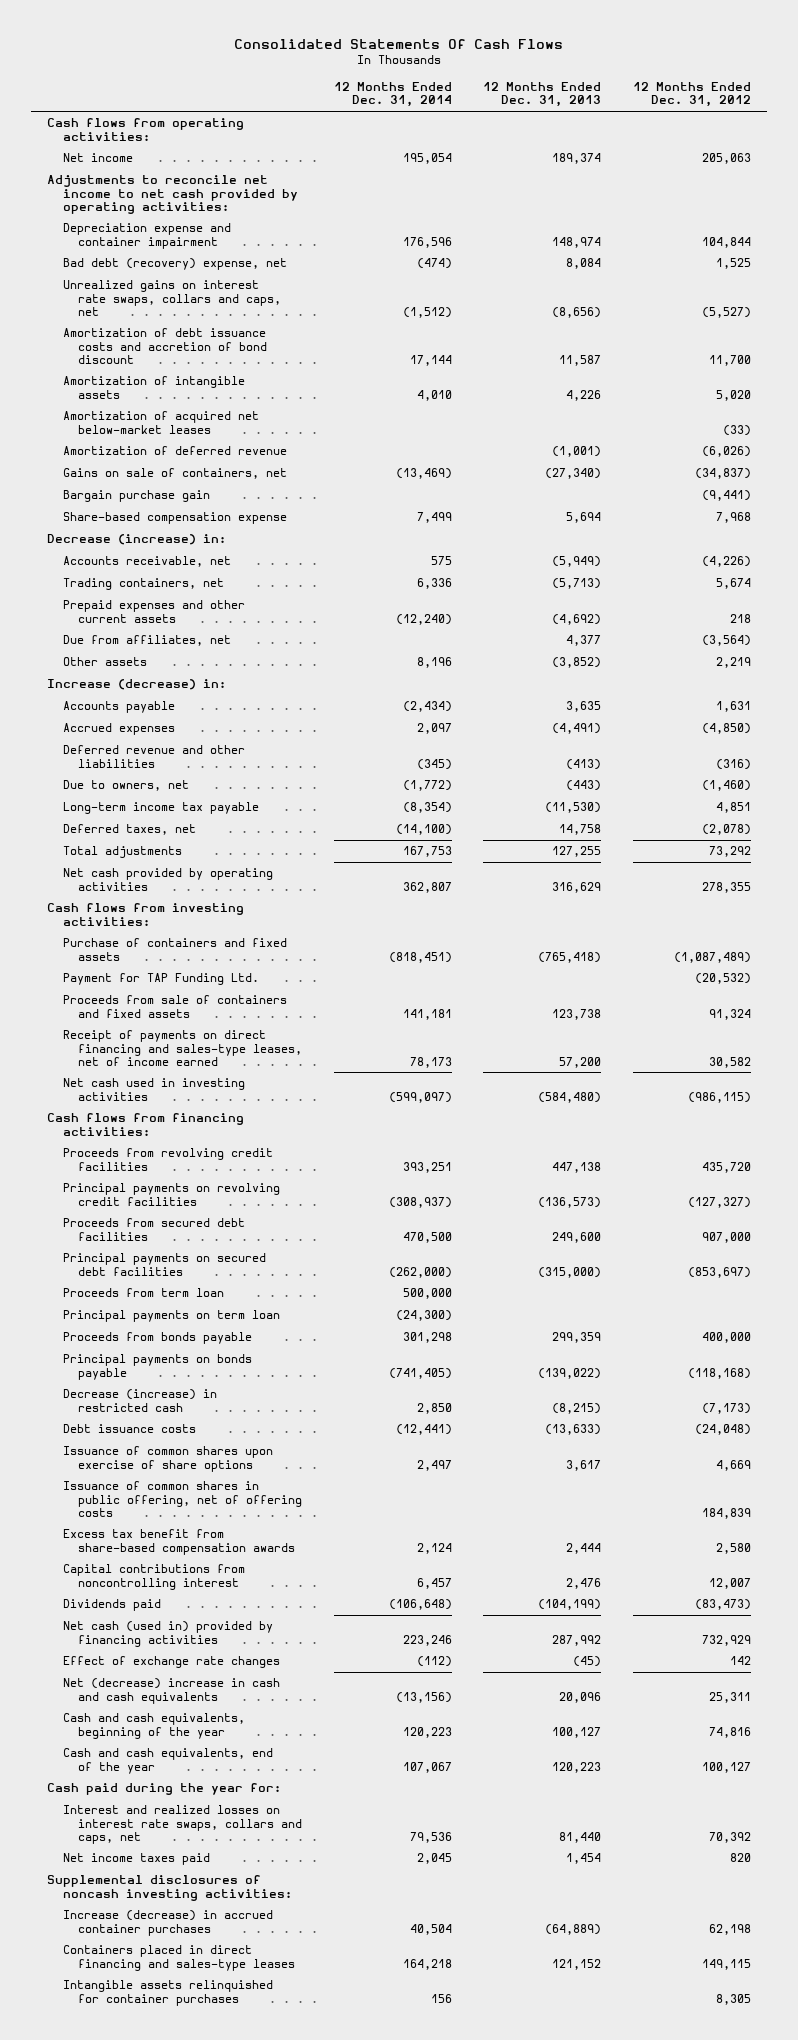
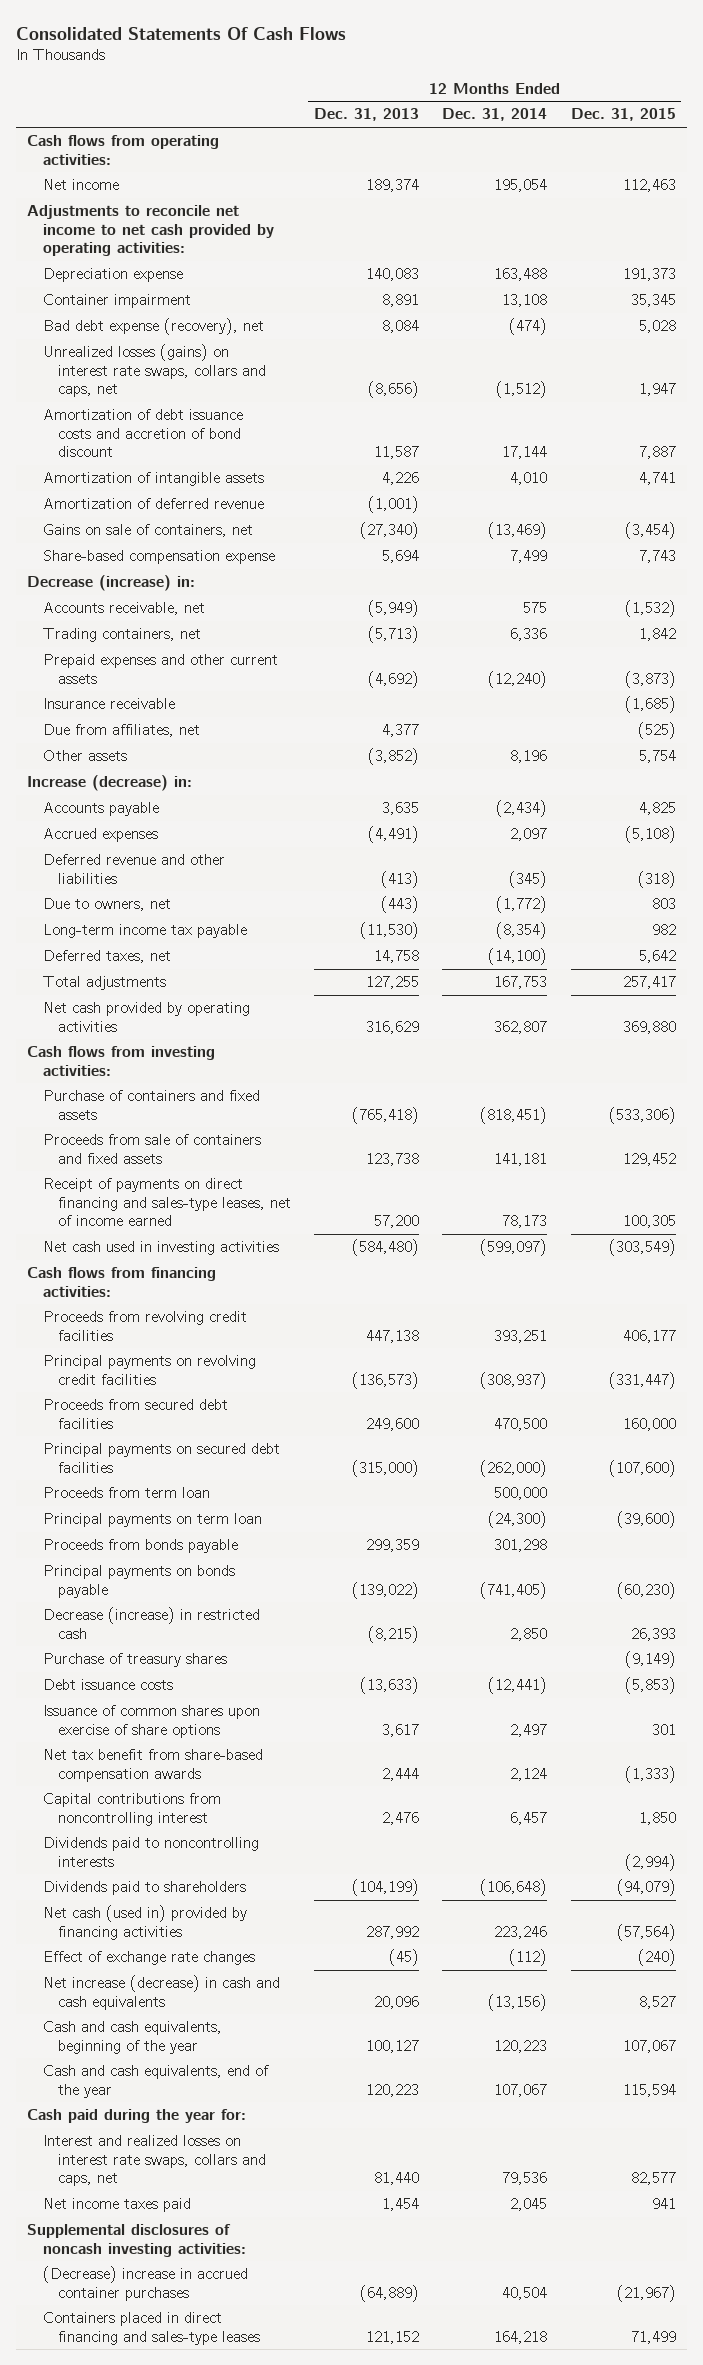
[633,82,752,108] 12 Months Ended Dec. 31, 2012 -> none
none -> [570,108,676,122] Dec. 31, 2015
[62,223,231,249] Depreciation expense and container impairment -> none
none -> [42,268,183,283] Depreciation expense
none -> [42,294,191,309] Container impairment
[62,258,287,271] Bad debt (recovery) expense, net -> [42,318,264,336] Bad debt expense (recovery), net
[62,280,282,316] Unrealized gains on interest rate swaps, collars and caps, net -> [42,344,267,398] Unrealized losses (gains) on interest rate swaps, collars and caps, net
[62,411,259,434] Amortization of acquired net below-market leases -> none
[62,490,210,503] Bargain purchase gain -> none
none -> [42,698,175,710] Insurance receivable
[62,973,259,986] Payment for TAP Funding Ltd. -> none
none -> [42,1653,227,1668] Purchase of treasury shares
[62,1481,303,1517] Issuance of common shares in public offering, net of offering costs -> none
[62,1529,296,1555] Excess tax benefit from share-based compensation awards -> [42,1749,263,1782] Net tax benefit from share-based compensation awards
none -> [42,1837,259,1867] Dividends paid to noncontrolling interests
[62,1599,161,1612] Dividends paid -> [42,1881,246,1896] Dividends paid to shareholders
[62,1678,280,1704] Net (decrease) increase in cash and cash equivalents -> [42,1975,280,2010] Net increase (decrease) in cash and cash equivalents
[62,1910,273,1936] Increase (decrease) in accrued container purchases -> [42,2266,248,2301] (Decrease) increase in accrued container purchases
[62,1980,273,2006] Intangible assets relinquished for container purchases -> none

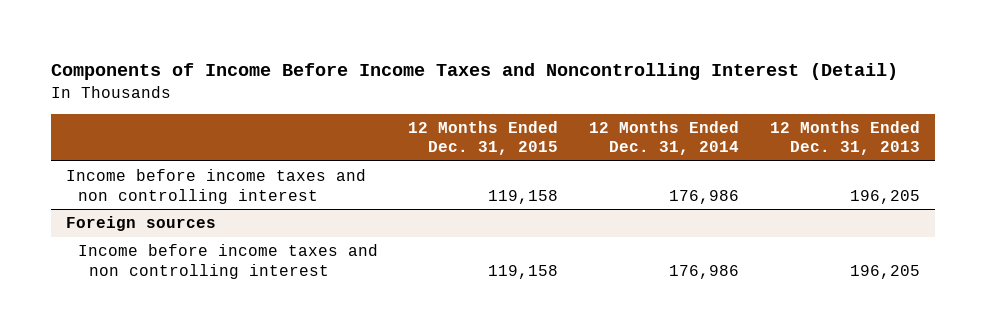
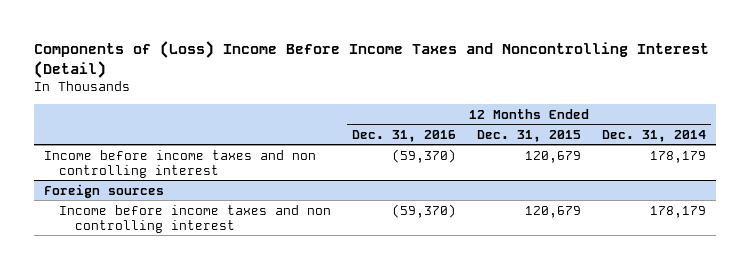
[51,62,899,80] Components of Income Before Income Taxes and Noncontrolling Interest (Detail) -> [33,40,709,78] Components of (Loss) Income Before Income Taxes and Noncontrolling Interest (Detail)
[769,121,920,156] 12 Months Ended Dec. 31, 2013 -> none
none -> [352,129,457,142] Dec. 31, 2016
[488,189,559,204] 119,158 -> [524,150,581,163] 120,679
[669,189,740,204] 176,986 -> [649,150,706,163] 178,179
[488,264,559,279] 119,158 -> [524,205,581,218] 120,679
[669,264,740,279] 176,986 -> [649,205,706,218] 178,179

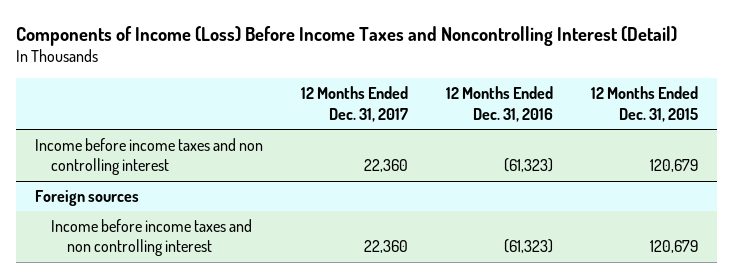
[33,40,709,78] Components of (Loss) Income Before Income Taxes and Noncontrolling Interest (Detail) -> [16,25,678,46] Components of Income (Loss) Before Income Taxes and Noncontrolling Interest (Detail)
[601,129,706,142] Dec. 31, 2014 -> none
none -> [300,86,408,122] 12 Months Ended Dec. 31, 2017
[392,148,457,163] (59,370) -> [503,158,553,173] (61,323)
[392,203,457,218] (59,370) -> [503,239,553,254] (61,323)

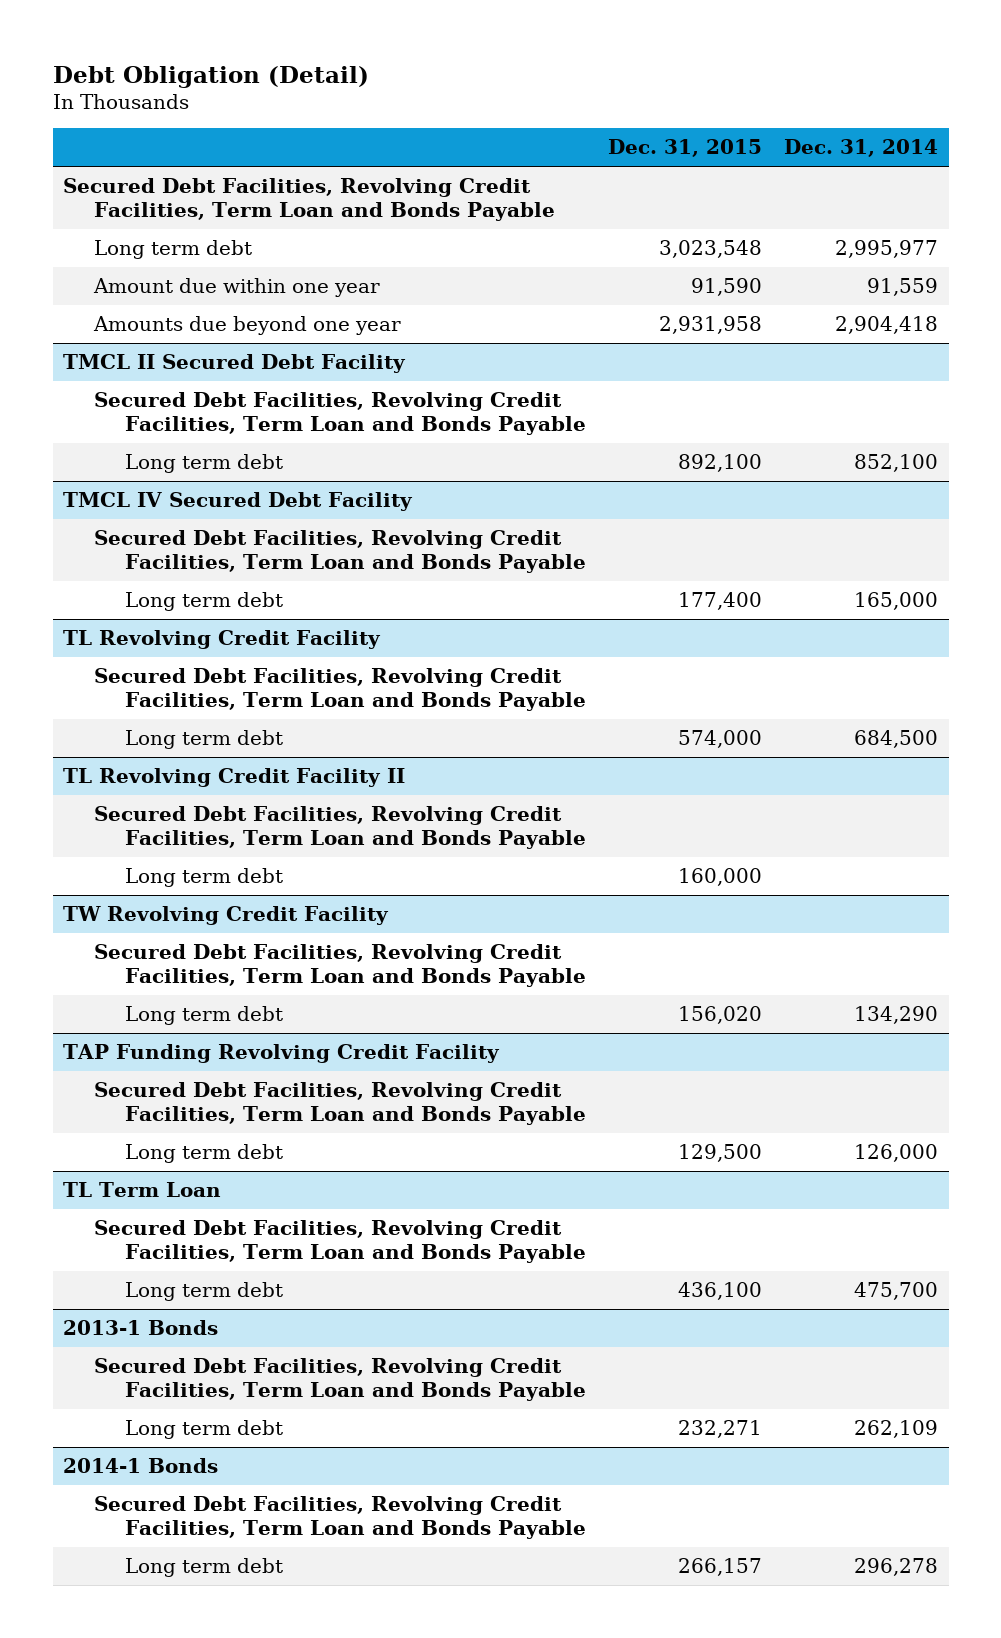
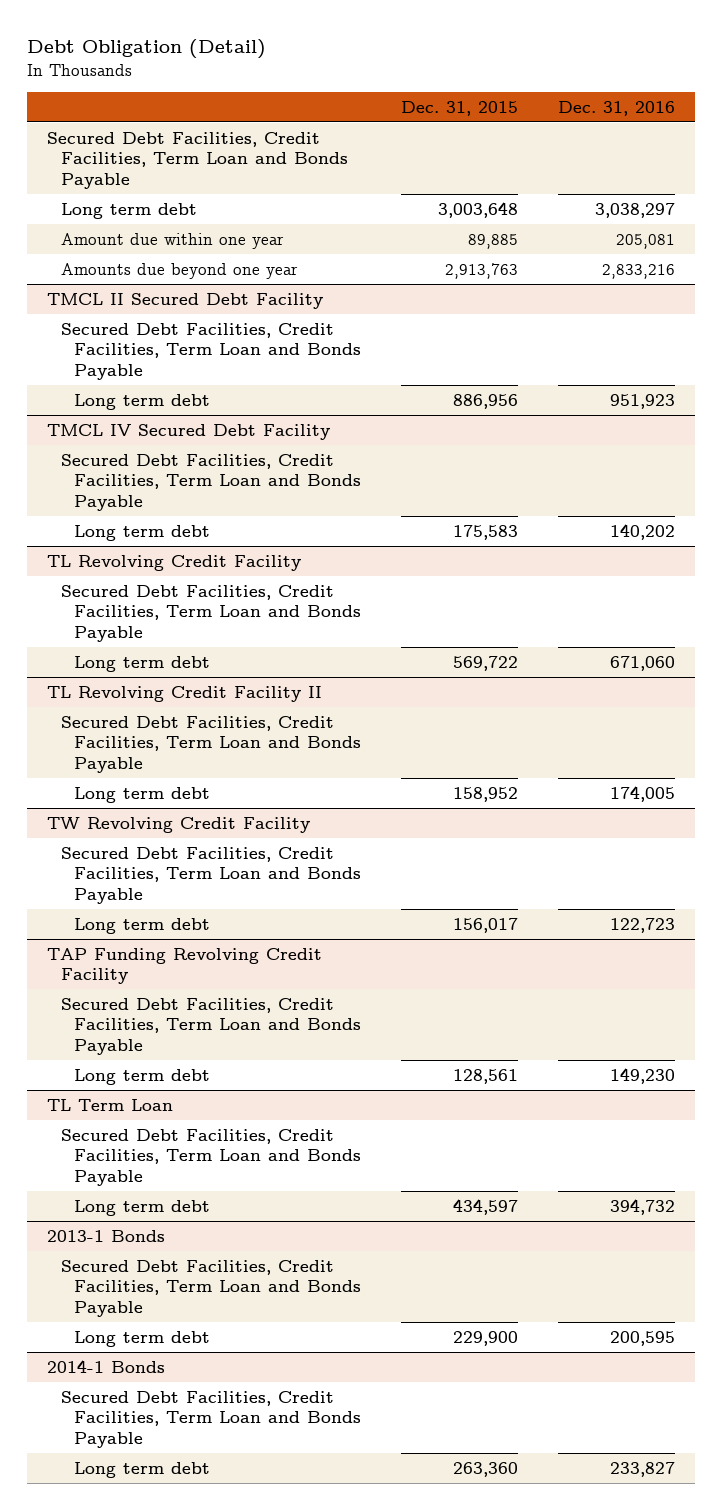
[783,139,938,158] Dec. 31, 2014 -> none
none -> [558,100,676,116] Dec. 31, 2016
[63,178,556,222] Secured Debt Facilities, Revolving Credit Facilities, Term Loan and Bonds Payable -> [47,131,348,189] Secured Debt Facilities, Credit Facilities, Term Loan and Bonds Payable
[659,240,763,259] 3,023,548 -> [438,201,519,218] 3,003,648
[691,278,763,297] 91,590 -> [468,233,519,249] 89,885
[659,316,763,335] 2,931,958 -> [445,262,519,279] 2,913,763
[94,392,587,436] Secured Debt Facilities, Revolving Credit Facilities, Term Loan and Bonds Payable -> [60,322,362,380] Secured Debt Facilities, Credit Facilities, Term Loan and Bonds Payable
[678,454,763,473] 892,100 -> [453,393,519,409] 886,956
[94,530,587,574] Secured Debt Facilities, Revolving Credit Facilities, Term Loan and Bonds Payable -> [60,453,362,511] Secured Debt Facilities, Credit Facilities, Term Loan and Bonds Payable
[678,592,763,611] 177,400 -> [453,524,519,540] 175,583
[94,668,587,712] Secured Debt Facilities, Revolving Credit Facilities, Term Loan and Bonds Payable -> [60,584,362,642] Secured Debt Facilities, Credit Facilities, Term Loan and Bonds Payable
[678,730,763,749] 574,000 -> [453,655,519,671] 569,722
[94,806,587,850] Secured Debt Facilities, Revolving Credit Facilities, Term Loan and Bonds Payable -> [60,715,362,773] Secured Debt Facilities, Credit Facilities, Term Loan and Bonds Payable
[678,868,763,887] 160,000 -> [453,786,519,802] 158,952
[94,944,587,988] Secured Debt Facilities, Revolving Credit Facilities, Term Loan and Bonds Payable -> [60,846,362,904] Secured Debt Facilities, Credit Facilities, Term Loan and Bonds Payable
[678,1006,763,1025] 156,020 -> [453,917,519,933] 156,017
[94,1082,587,1126] Secured Debt Facilities, Revolving Credit Facilities, Term Loan and Bonds Payable -> [60,997,362,1055] Secured Debt Facilities, Credit Facilities, Term Loan and Bonds Payable
[678,1144,763,1163] 129,500 -> [453,1068,519,1084] 128,561
[94,1220,587,1264] Secured Debt Facilities, Revolving Credit Facilities, Term Loan and Bonds Payable -> [60,1128,362,1186] Secured Debt Facilities, Credit Facilities, Term Loan and Bonds Payable
[678,1282,763,1301] 436,100 -> [453,1198,519,1215] 434,597
[94,1358,587,1402] Secured Debt Facilities, Revolving Credit Facilities, Term Loan and Bonds Payable -> [60,1259,362,1317] Secured Debt Facilities, Credit Facilities, Term Loan and Bonds Payable
[678,1420,763,1439] 232,271 -> [453,1330,519,1346] 229,900
[94,1496,587,1540] Secured Debt Facilities, Revolving Credit Facilities, Term Loan and Bonds Payable -> [60,1390,362,1448] Secured Debt Facilities, Credit Facilities, Term Loan and Bonds Payable
[678,1558,763,1577] 266,157 -> [453,1461,519,1477] 263,360

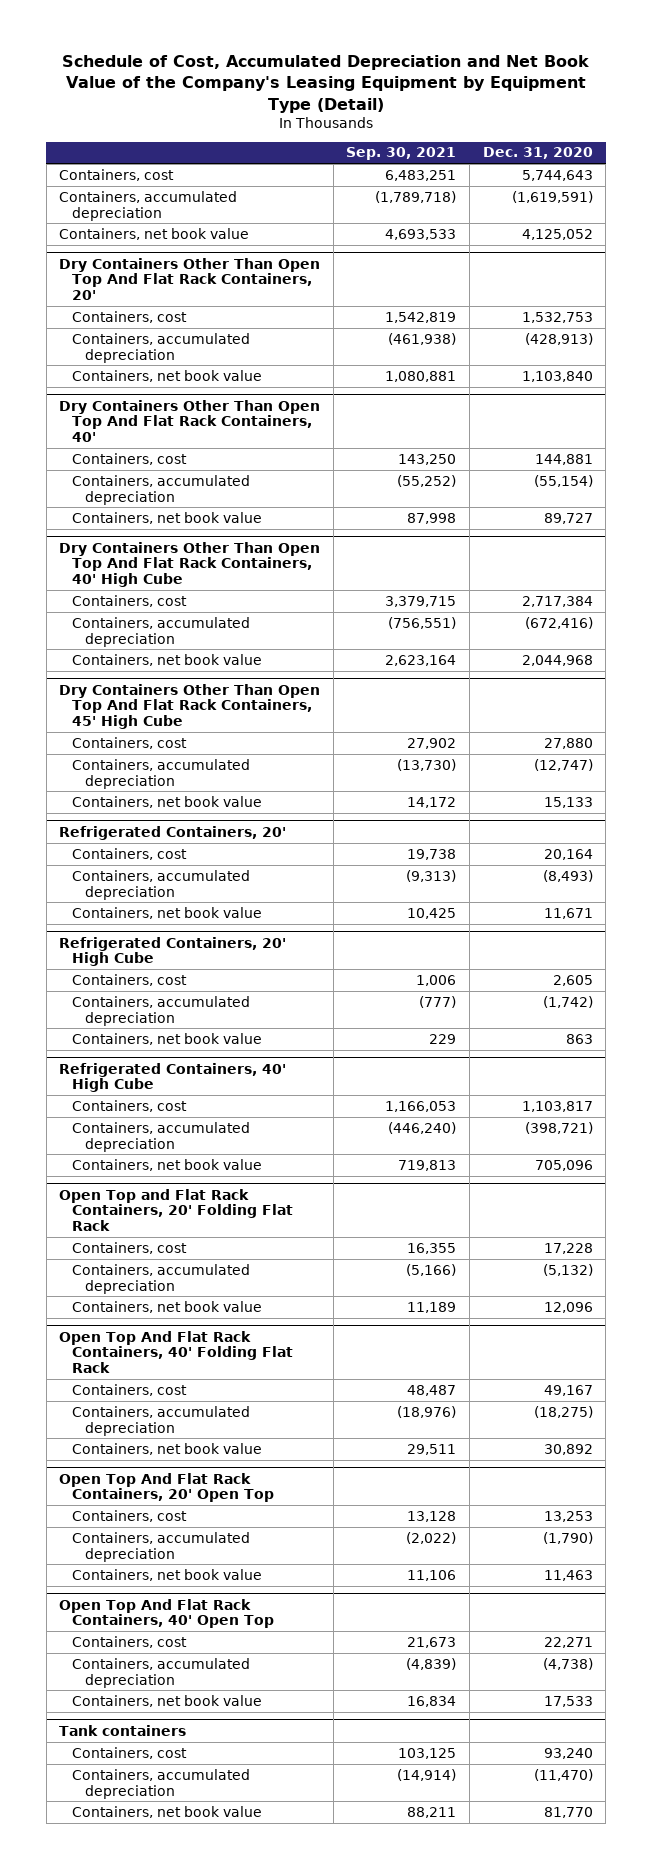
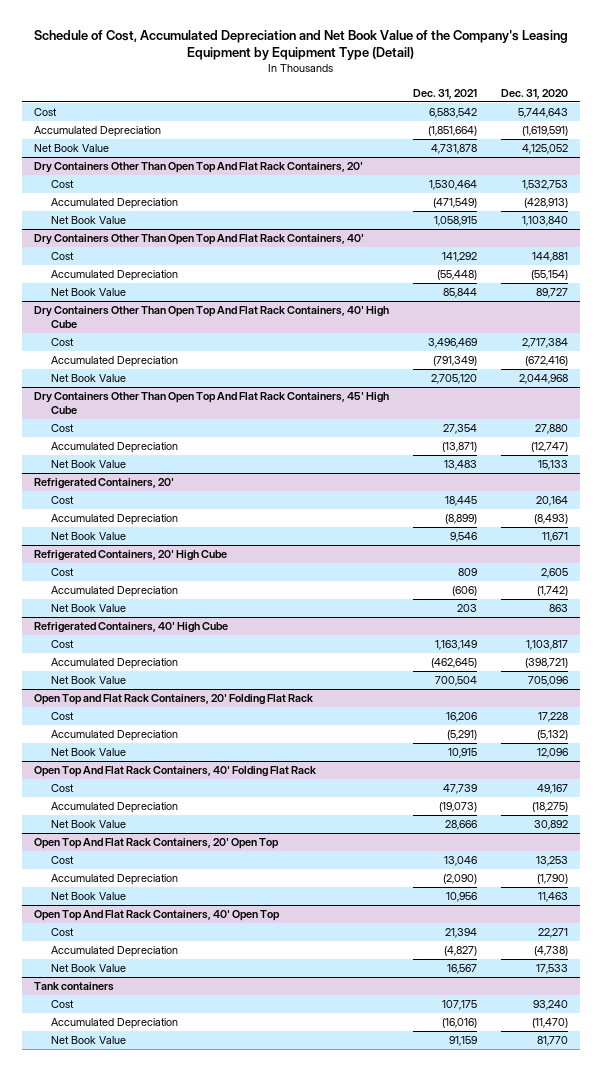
[346,147,457,161] Sep. 30, 2021 -> none
none -> [413,88,478,99] Dec. 31, 2021
[59,168,175,181] Containers, cost -> [34,108,58,117] Cost
[59,190,238,221] Containers, accumulated depreciation -> [34,126,162,138] Accumulated Depreciation
[59,227,250,240] Containers, net book value -> [34,144,110,153] Net Book Value
[72,310,188,323] Containers, cost -> [51,180,75,189] Cost
[72,332,251,363] Containers, accumulated depreciation -> [51,198,179,210] Accumulated Depreciation
[72,369,263,382] Containers, net book value -> [51,216,127,225] Net Book Value
[72,452,188,465] Containers, cost -> [51,252,75,261] Cost
[72,474,251,505] Containers, accumulated depreciation -> [51,270,179,282] Accumulated Depreciation
[72,511,263,524] Containers, net book value -> [51,288,127,297] Net Book Value
[72,594,188,607] Containers, cost -> [51,338,75,347] Cost
[72,616,251,647] Containers, accumulated depreciation -> [51,356,179,368] Accumulated Depreciation
[72,653,263,666] Containers, net book value -> [51,374,127,383] Net Book Value
[72,736,188,749] Containers, cost -> [51,424,75,433] Cost
[72,758,251,789] Containers, accumulated depreciation -> [51,442,179,454] Accumulated Depreciation
[72,795,263,808] Containers, net book value -> [51,460,127,469] Net Book Value
[72,847,188,860] Containers, cost -> [51,496,75,505] Cost
[72,869,251,900] Containers, accumulated depreciation -> [51,514,179,526] Accumulated Depreciation
[72,906,263,919] Containers, net book value -> [51,532,127,541] Net Book Value
[72,973,188,986] Containers, cost -> [51,568,75,577] Cost
[72,995,251,1026] Containers, accumulated depreciation -> [51,586,179,598] Accumulated Depreciation
[72,1032,263,1045] Containers, net book value -> [51,604,127,613] Net Book Value
[72,1099,188,1112] Containers, cost -> [51,640,75,649] Cost
[72,1121,251,1152] Containers, accumulated depreciation -> [51,658,179,670] Accumulated Depreciation
[72,1158,263,1171] Containers, net book value -> [51,676,127,685] Net Book Value
[72,1241,188,1254] Containers, cost -> [51,712,75,721] Cost
[72,1263,251,1294] Containers, accumulated depreciation -> [51,730,179,742] Accumulated Depreciation
[72,1300,263,1313] Containers, net book value -> [51,748,127,757] Net Book Value
[72,1383,188,1396] Containers, cost -> [51,784,75,793] Cost
[72,1405,251,1436] Containers, accumulated depreciation -> [51,802,179,814] Accumulated Depreciation
[72,1442,263,1455] Containers, net book value -> [51,820,127,829] Net Book Value
[72,1509,188,1522] Containers, cost -> [51,856,75,865] Cost
[72,1531,251,1562] Containers, accumulated depreciation -> [51,874,179,886] Accumulated Depreciation
[72,1568,263,1581] Containers, net book value -> [51,892,127,901] Net Book Value
[72,1635,188,1648] Containers, cost -> [51,928,75,937] Cost
[72,1657,251,1688] Containers, accumulated depreciation -> [51,946,179,958] Accumulated Depreciation
[72,1694,263,1707] Containers, net book value -> [51,964,127,973] Net Book Value
[72,1746,188,1759] Containers, cost -> [51,1000,75,1009] Cost
[72,1768,251,1799] Containers, accumulated depreciation -> [51,1018,179,1030] Accumulated Depreciation
[72,1805,263,1818] Containers, net book value -> [51,1036,127,1045] Net Book Value

